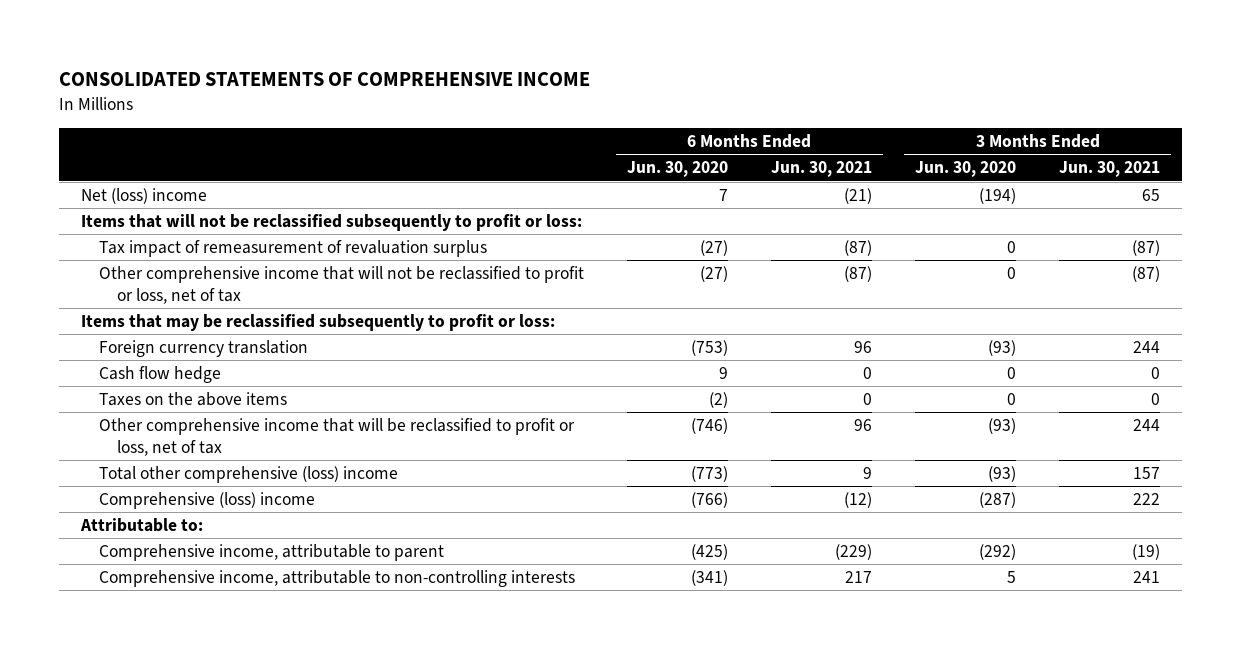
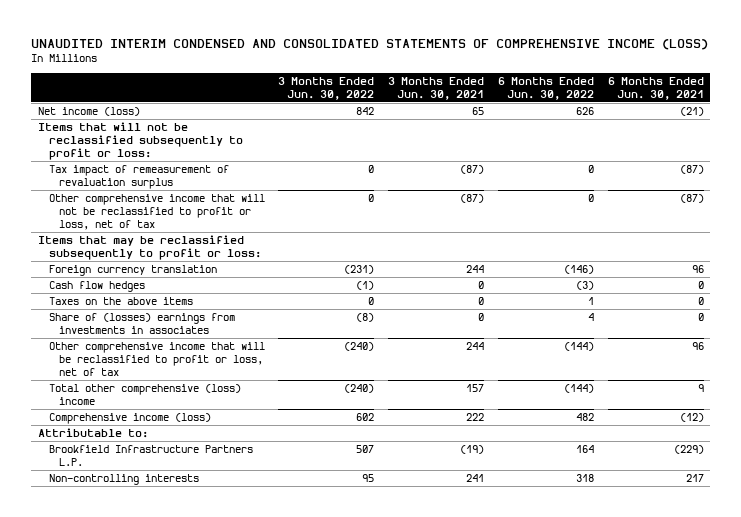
[58,72,590,87] CONSOLIDATED STATEMENTS OF COMPREHENSIVE INCOME -> [31,38,709,50] UNAUDITED INTERIM CONDENSED AND CONSOLIDATED STATEMENTS OF COMPREHENSIVE INCOME (LOSS)
[626,161,728,178] Jun. 30, 2020 -> none
[915,161,1017,178] Jun. 30, 2020 -> none
none -> [278,76,375,100] 3 Months Ended Jun. 30, 2022
none -> [497,76,594,100] 6 Months Ended Jun. 30, 2022
[80,188,207,205] Net (loss) income -> [37,107,140,117] Net income (loss)
[98,366,221,384] Cash flow hedge -> [48,281,145,293] Cash flow hedges
none -> [48,313,235,335] Share of (losses) earnings from investments in associates
[98,492,315,510] Comprehensive (loss) income -> [48,413,211,425] Comprehensive income (loss)
[98,544,444,562] Comprehensive income, attributable to parent -> [48,445,253,467] Brookfield Infrastructure Partners L.P.
[98,570,575,588] Comprehensive income, attributable to non-controlling interests -> [48,474,199,486] Non-controlling interests

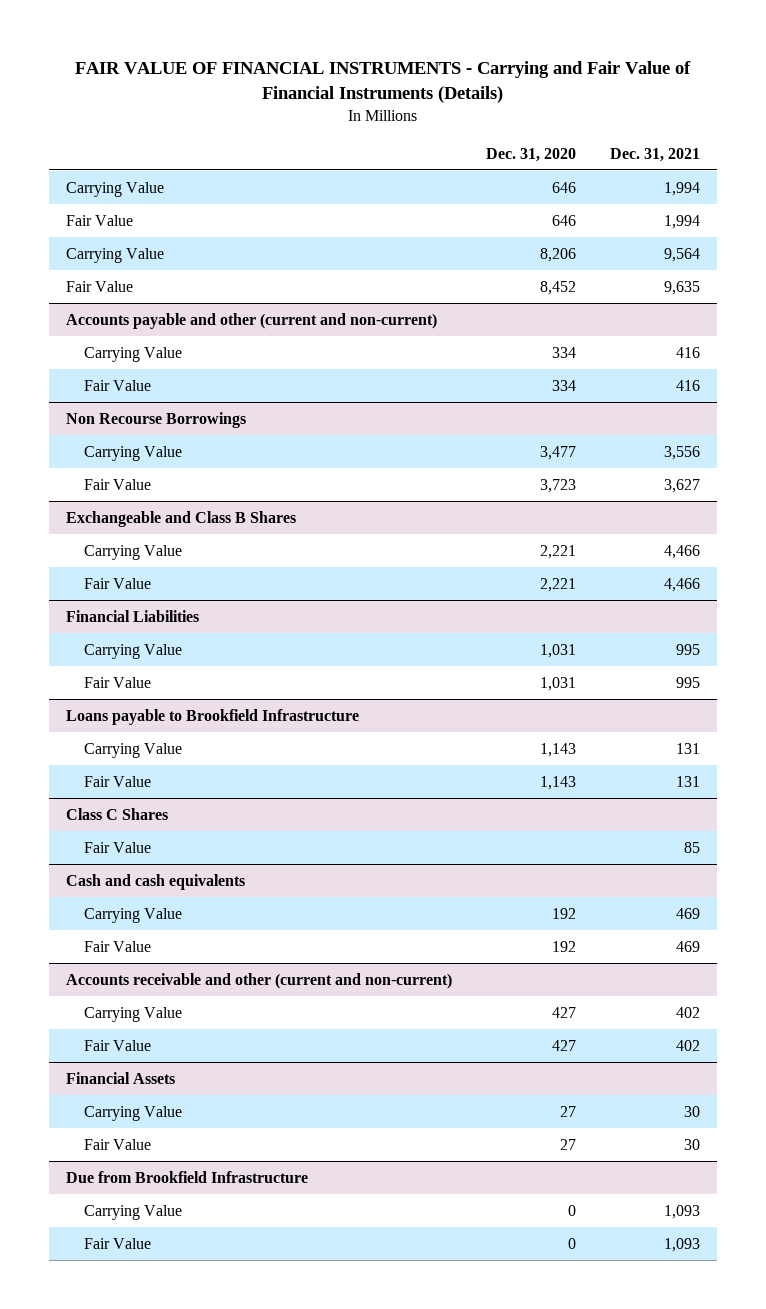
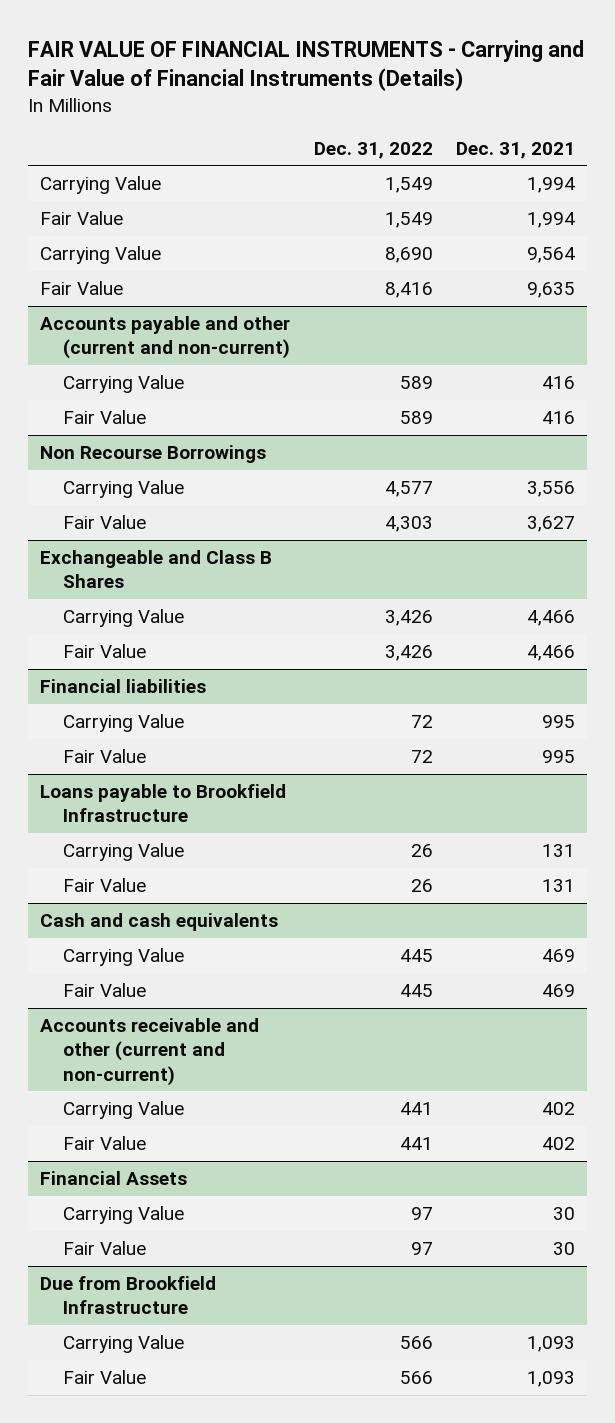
[486,148,577,163] Dec. 31, 2020 -> none
none -> [313,141,433,159] Dec. 31, 2022
[65,609,199,622] Financial Liabilities -> [39,678,206,693] Financial liabilities
[65,807,168,820] Class C Shares -> none
[83,841,151,853] Fair Value -> none

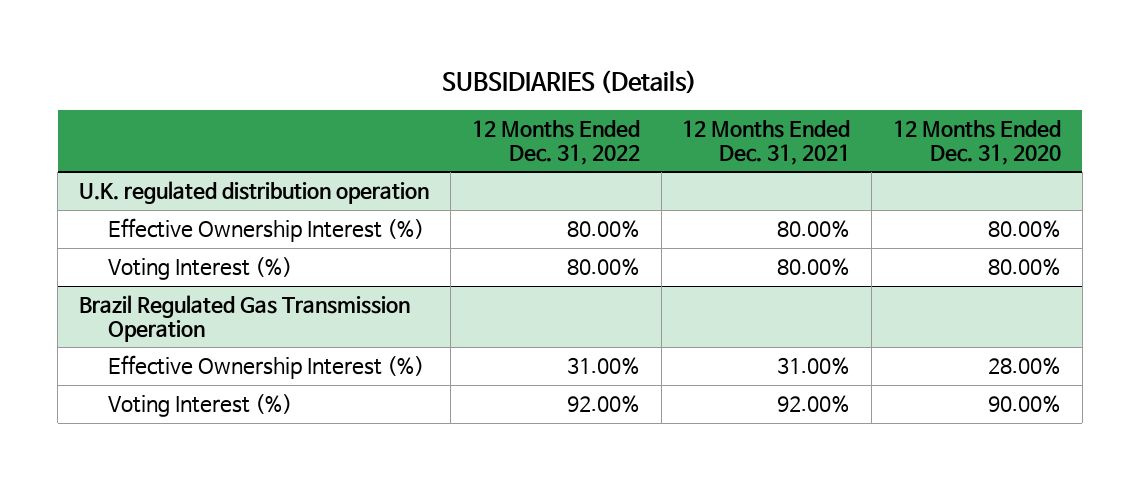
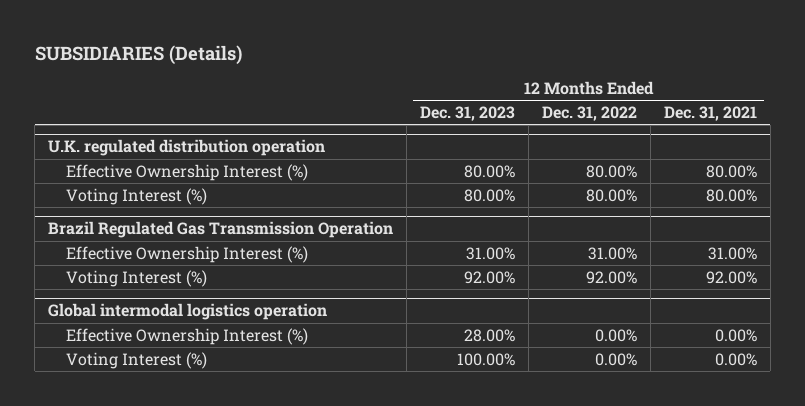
[892,120,1061,165] 12 Months Ended Dec. 31, 2020 -> none
none -> [420,105,516,121] Dec. 31, 2023
none -> [48,303,328,321] Global intermodal logistics operation
none -> [66,327,309,345] Effective Ownership Interest (%)
none -> [66,351,208,369] Voting Interest (%)

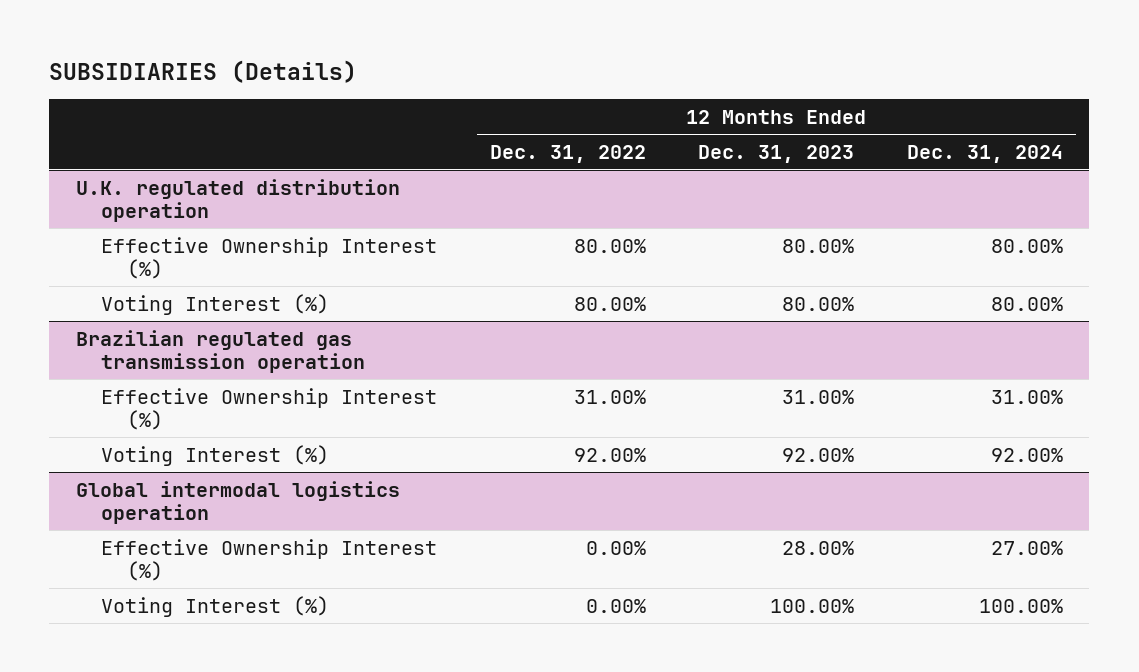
[663,105,757,121] Dec. 31, 2021 -> none
none -> [907,144,1064,163] Dec. 31, 2024
[48,221,394,239] Brazil Regulated Gas Transmission Operation -> [75,329,366,373] Brazilian regulated gas transmission operation

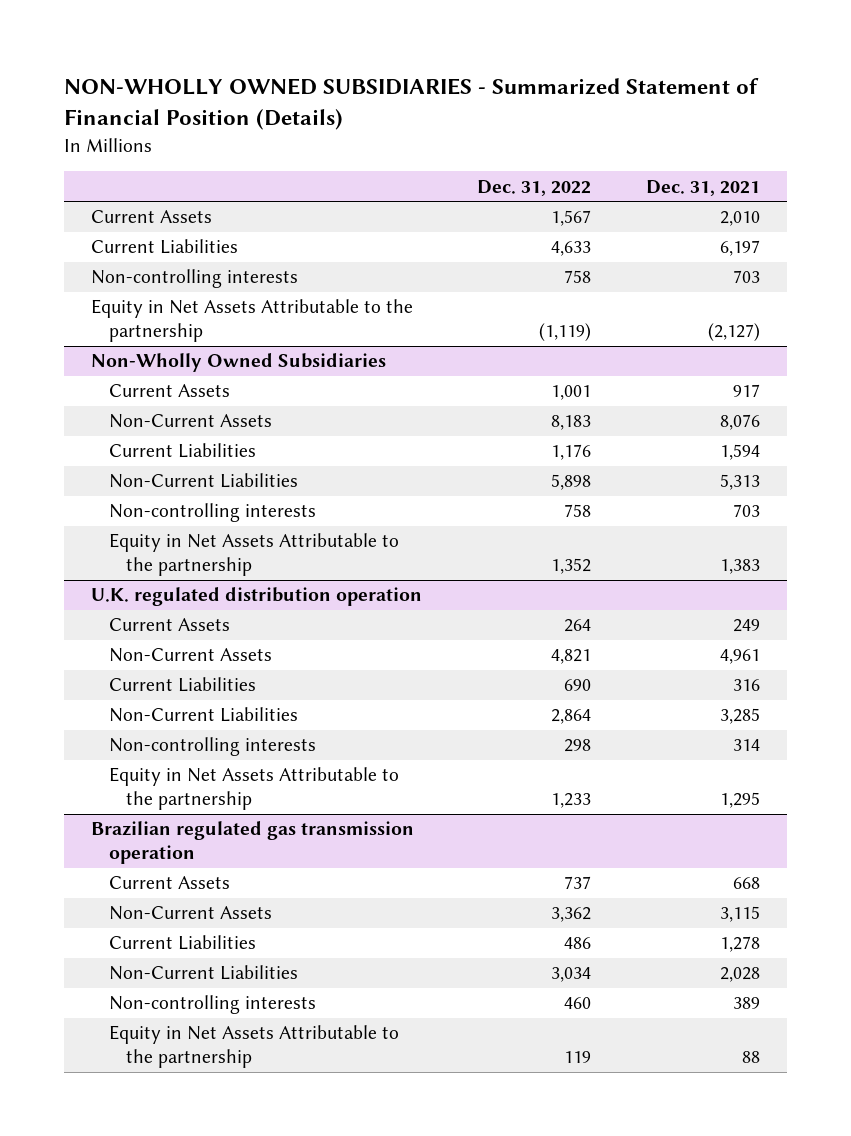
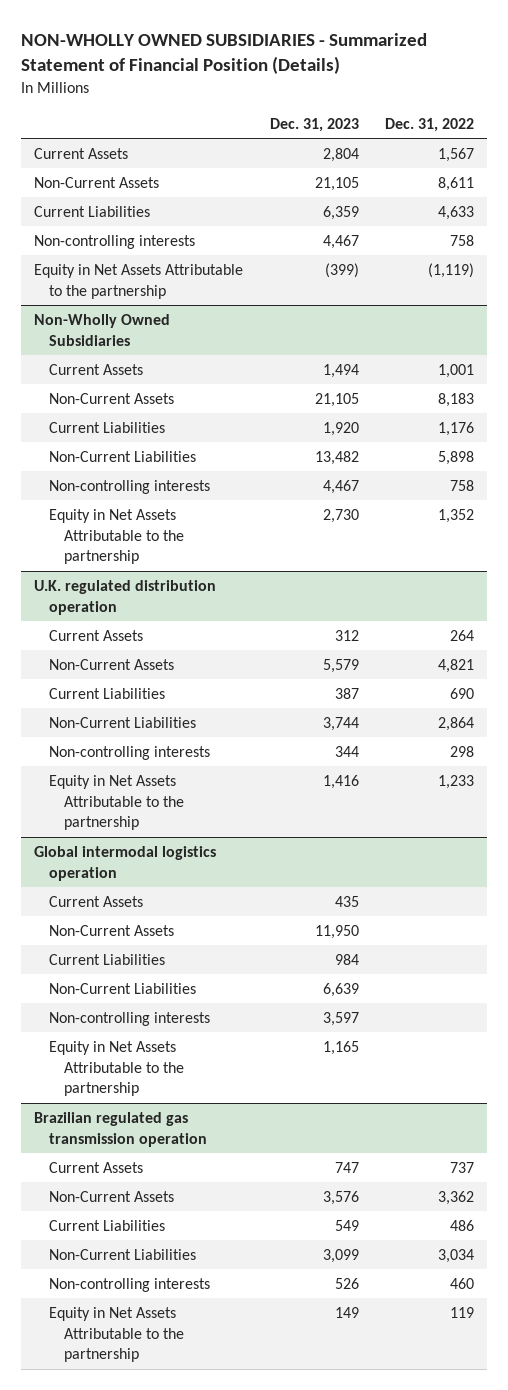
[645,179,760,196] Dec. 31, 2021 -> none
none -> [269,117,359,132] Dec. 31, 2023
none -> [34,176,160,188] Non-Current Assets
none -> [34,845,217,881] Global intermodal logistics operation
none -> [49,895,144,907] Current Assets
none -> [49,924,175,936] Non-Current Assets
none -> [49,953,166,965] Current Liabilities
none -> [49,982,197,994] Non-Current Liabilities
none -> [49,1011,211,1026] Non-controlling interests
none -> [49,1040,184,1097] Equity in Net Assets Attributable to the partnership

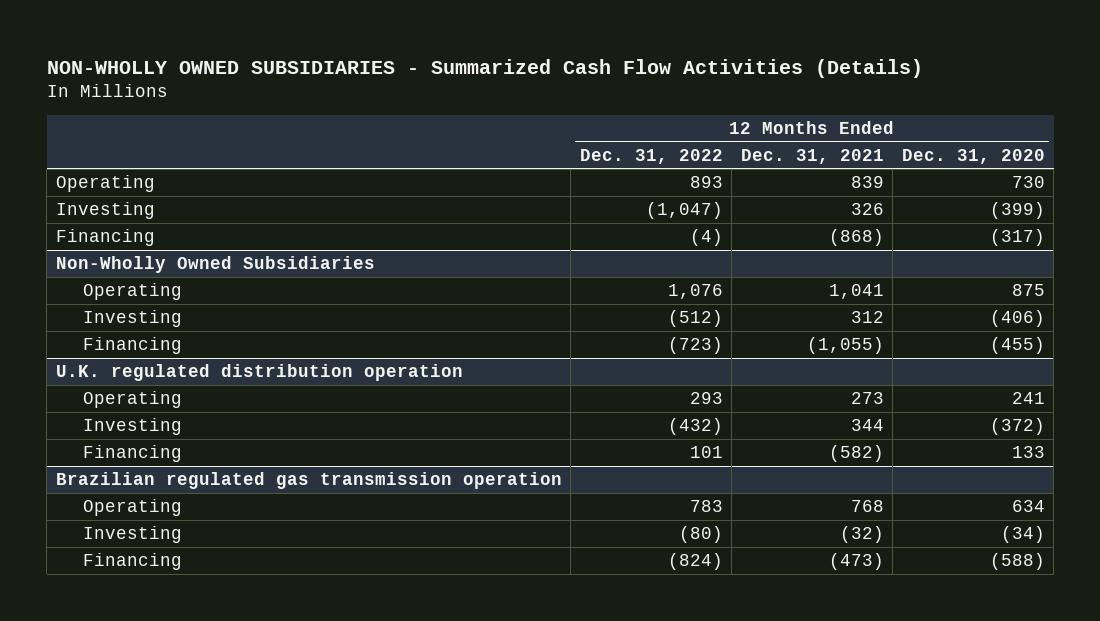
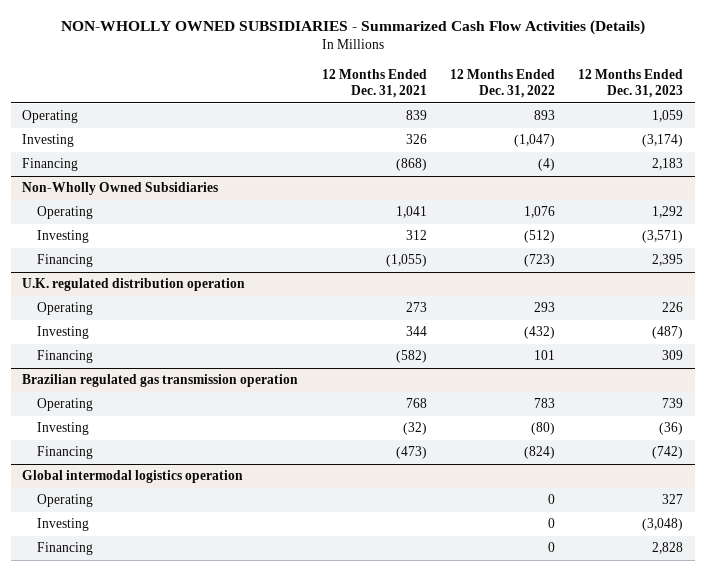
[901,148,1045,164] Dec. 31, 2020 -> none
none -> [578,69,684,99] 12 Months Ended Dec. 31, 2023
none -> [22,470,244,484] Global intermodal logistics operation
none -> [36,494,93,508] Operating
none -> [36,518,89,532] Investing
none -> [36,542,93,556] Financing

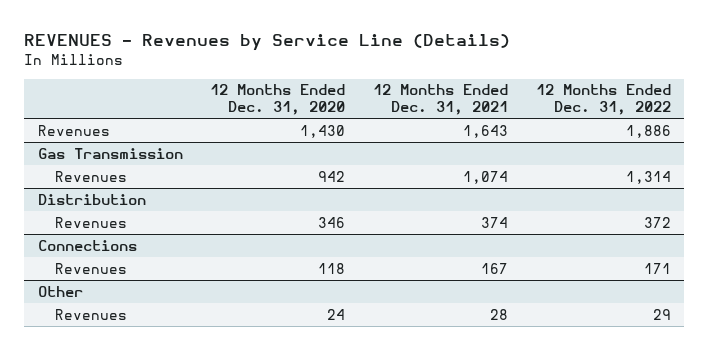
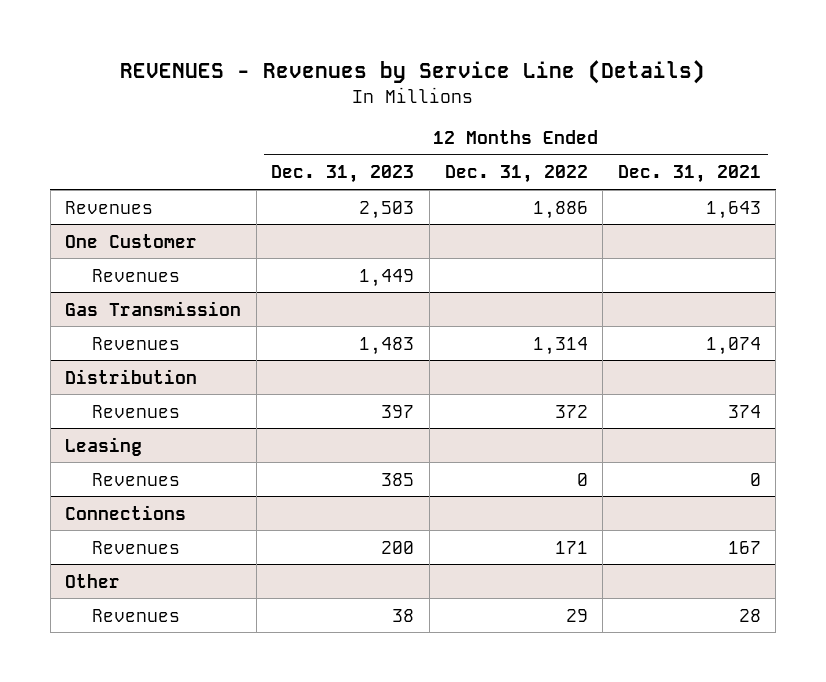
[210,84,346,116] 12 Months Ended Dec. 31, 2020 -> none
none -> [271,165,415,184] Dec. 31, 2023
none -> [65,233,198,248] One Customer
none -> [91,268,180,282] Revenues
none -> [65,436,143,456] Leasing
none -> [91,472,180,486] Revenues

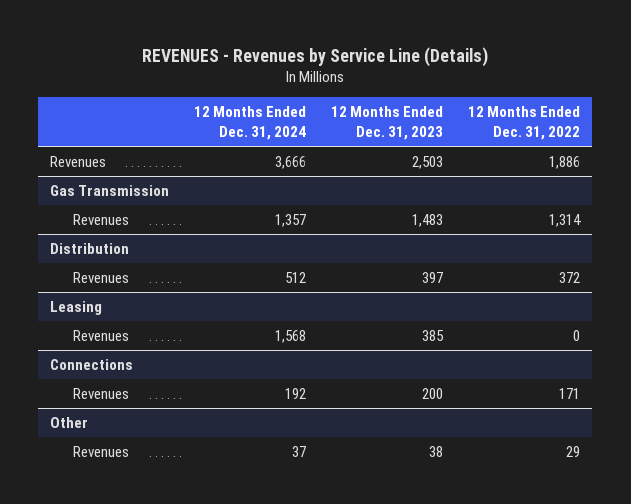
[617,165,761,184] Dec. 31, 2021 -> none
none -> [194,106,307,140] 12 Months Ended Dec. 31, 2024
[65,233,198,248] One Customer -> none
[91,268,180,282] Revenues -> none

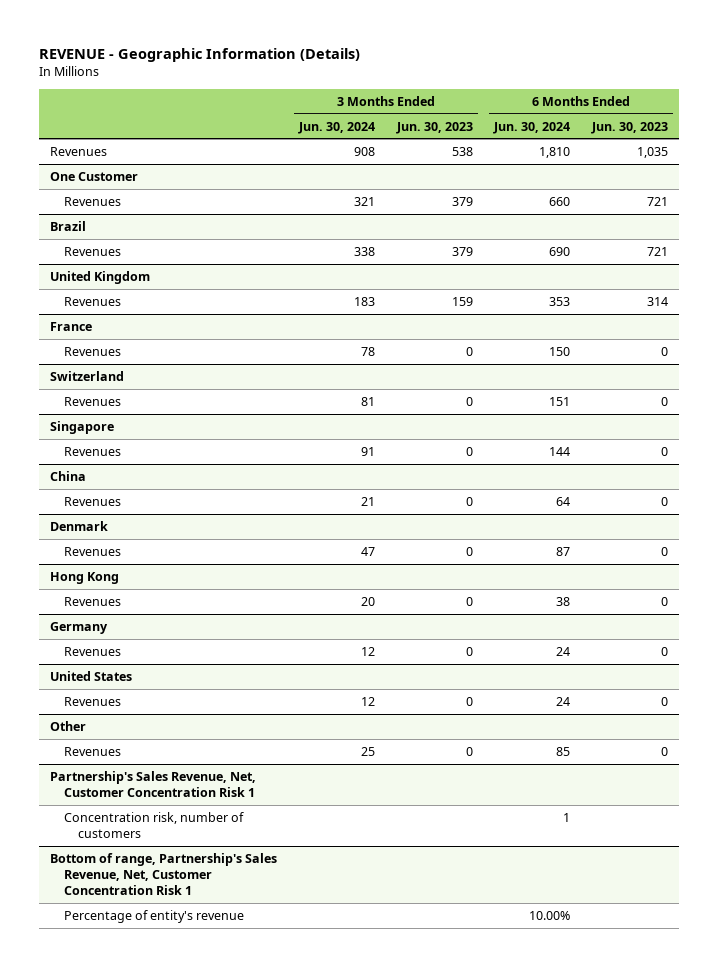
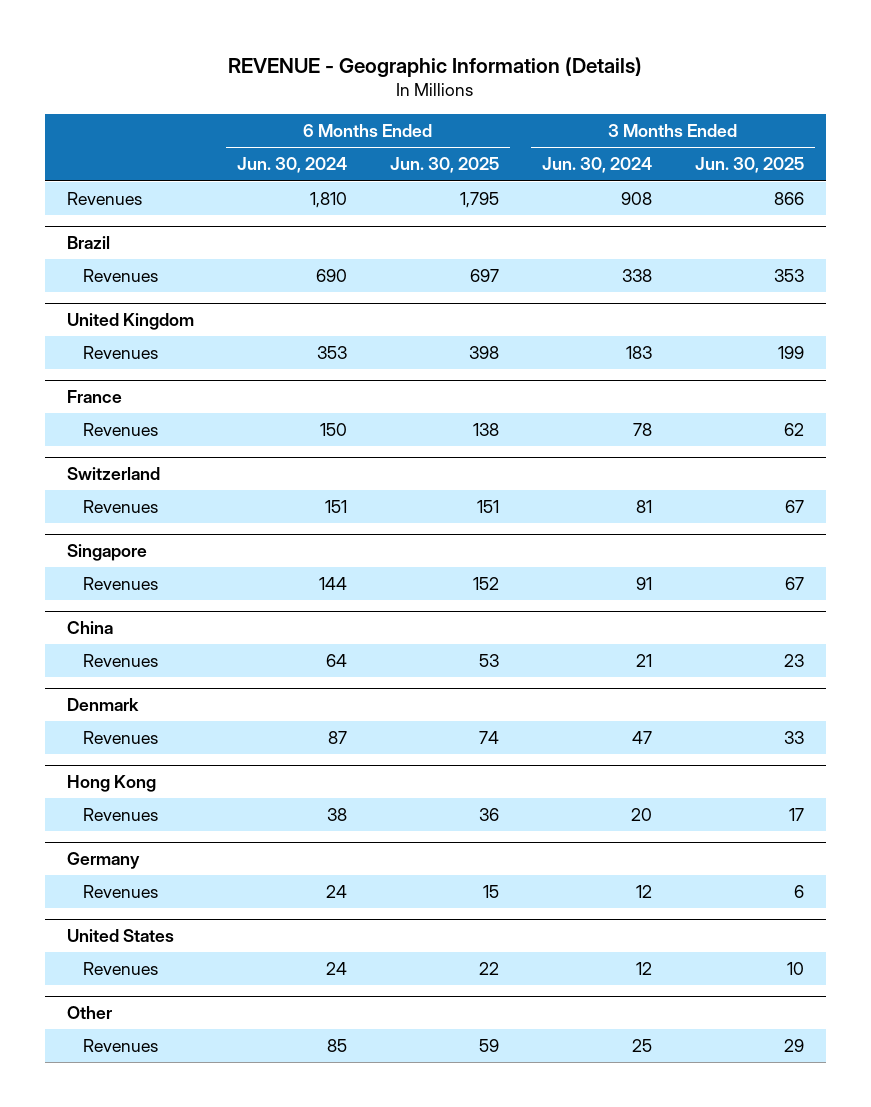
[395,121,473,134] Jun. 30, 2023 -> none
[590,121,668,134] Jun. 30, 2023 -> none
none -> [389,157,499,174] Jun. 30, 2025
none -> [695,157,805,174] Jun. 30, 2025
[50,171,139,181] One Customer -> none
[64,196,122,206] Revenues -> none
[50,770,257,798] Partnership's Sales Revenue, Net, Customer Concentration Risk 1 -> none
[64,811,245,839] Concentration risk, number of customers -> none
[50,852,278,896] Bottom of range, Partnership's Sales Revenue, Net, Customer Concentration Risk 1 -> none
[64,909,245,923] Percentage of entity's revenue -> none

